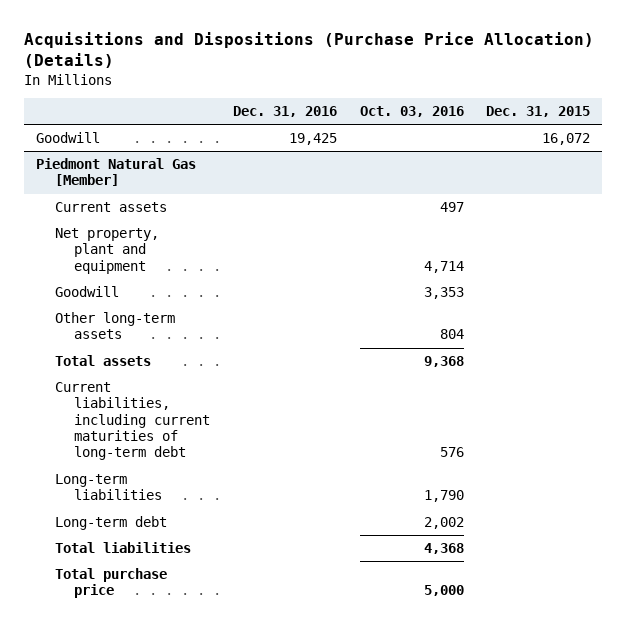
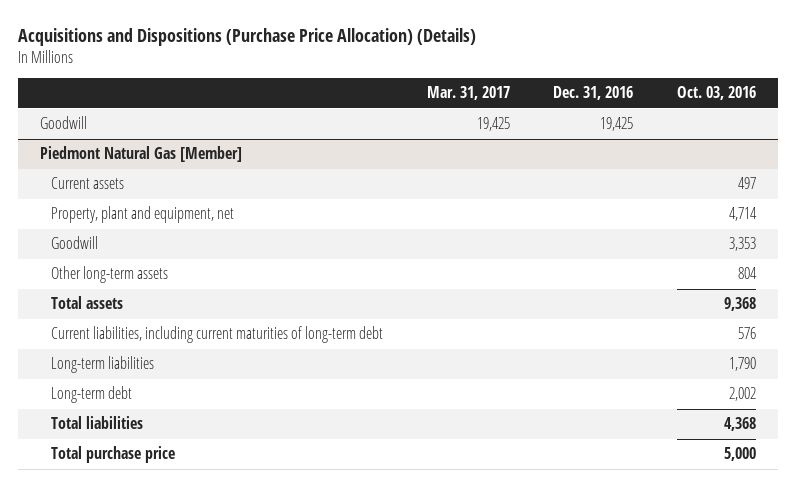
[486,106,591,118] Dec. 31, 2015 -> none
none -> [426,86,510,101] Mar. 31, 2017
[54,228,159,274] Net property, plant and equipment -> [51,206,235,224] Property, plant and equipment, net

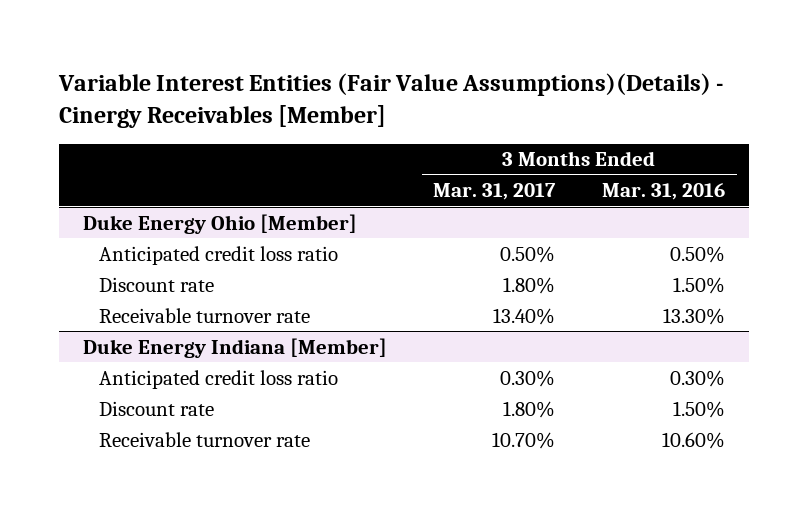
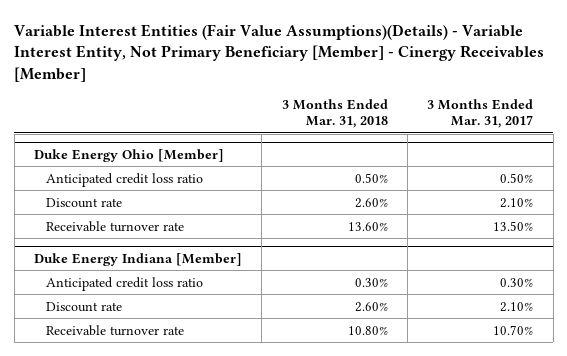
[58,73,724,129] Variable Interest Entities (Fair Value Assumptions)(Details) - Cinergy Receivables [Member] -> [14,23,545,82] Variable Interest Entities (Fair Value Assumptions)(Details) - Variable Interest Entity, Not Primary Beneficiary [Member] - Cinergy Receivables [Member]
[602,183,726,201] Mar. 31, 2016 -> none
none -> [281,99,388,129] 3 Months Ended Mar. 31, 2018
[503,276,556,294] 1.80% -> [500,197,534,208] 2.10%
[493,307,556,325] 13.40% -> [493,220,534,231] 13.50%
[503,400,556,418] 1.80% -> [500,301,534,312] 2.10%

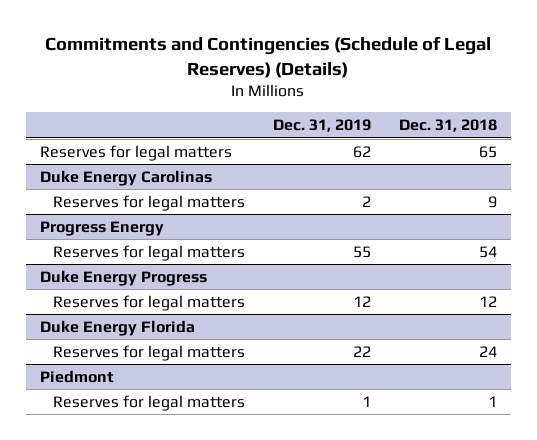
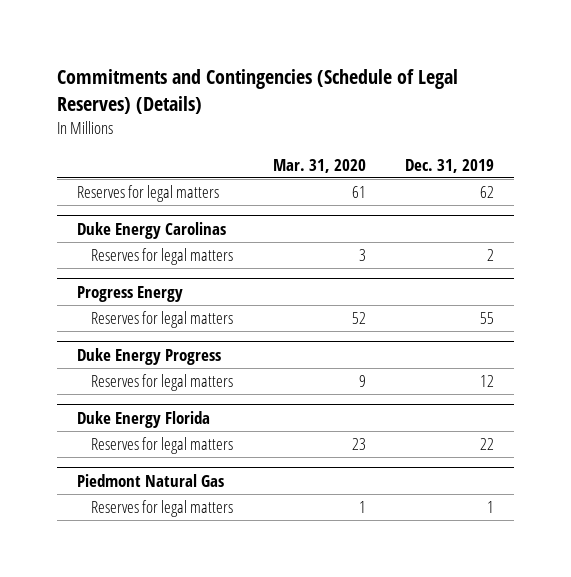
[399,119,498,133] Dec. 31, 2018 -> none
none -> [272,158,366,173] Mar. 31, 2020
[39,369,114,383] Piedmont -> [77,473,225,487] Piedmont Natural Gas

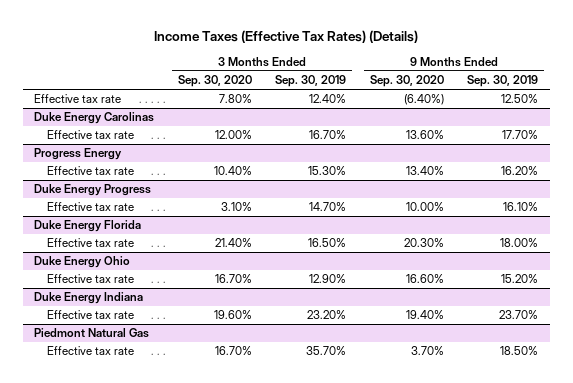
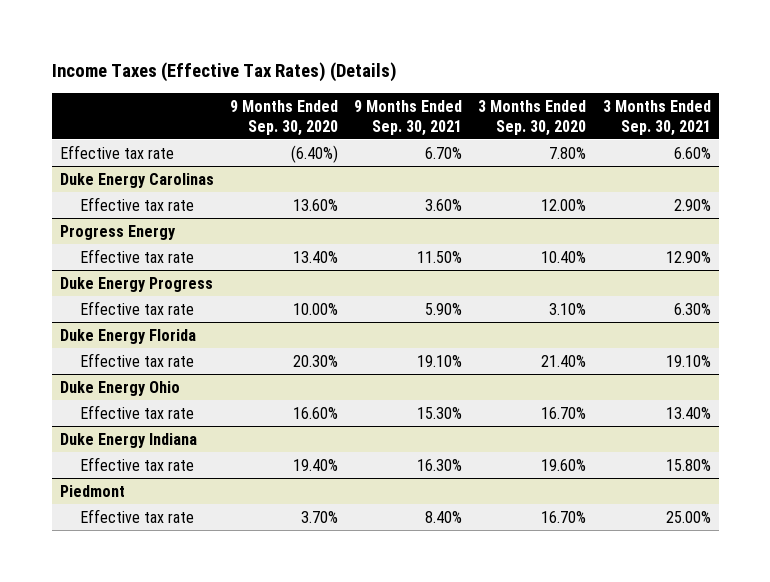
[275,75,347,88] Sep. 30, 2019 -> none
[467,75,539,88] Sep. 30, 2019 -> none
none -> [354,99,463,136] 9 Months Ended Sep. 30, 2021
none -> [602,99,711,136] 3 Months Ended Sep. 30, 2021
[34,328,150,339] Piedmont Natural Gas -> [59,484,125,497] Piedmont

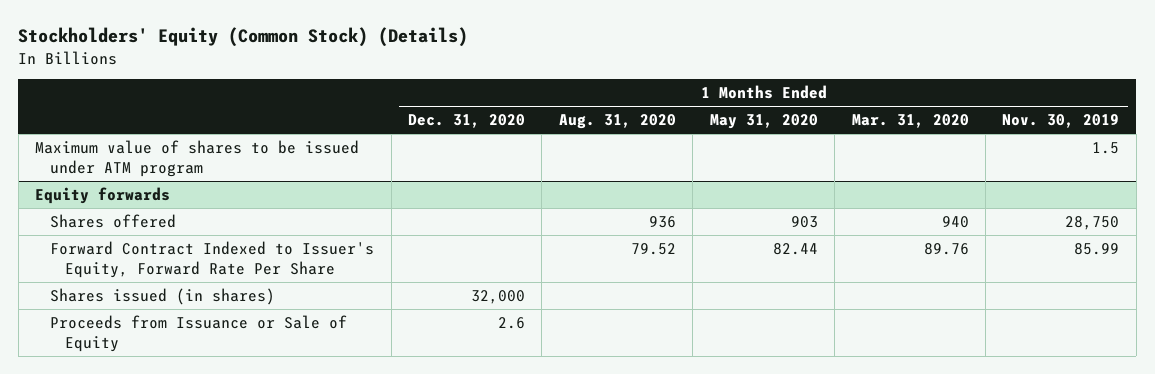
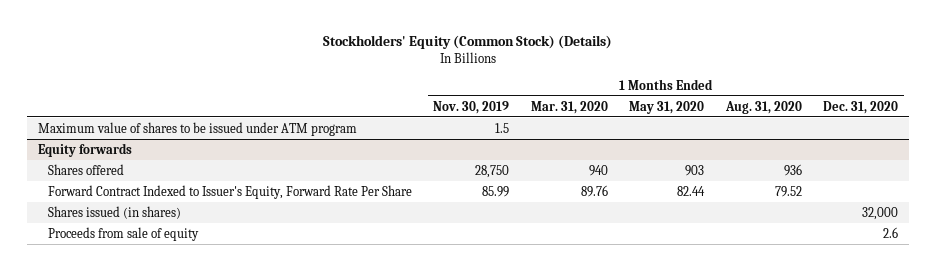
[50,315,348,352] Proceeds from Issuance or Sale of Equity -> [47,226,199,241] Proceeds from sale of equity

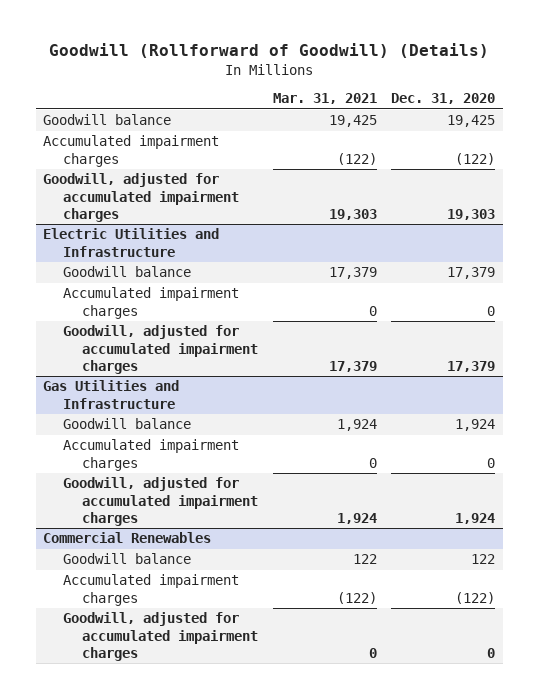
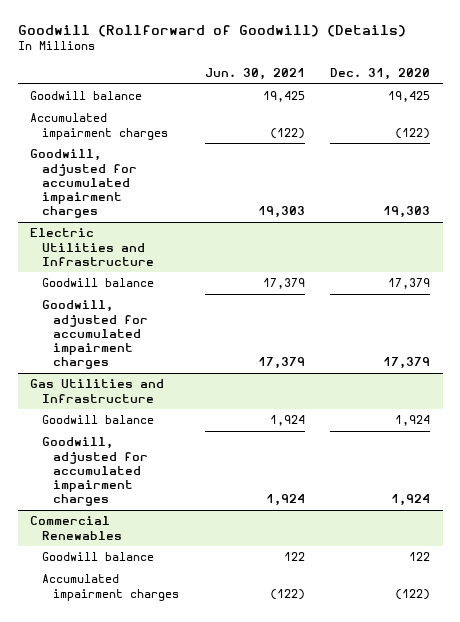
[272,93,377,105] Mar. 31, 2021 -> none
none -> [204,68,305,81] Jun. 30, 2021
[62,287,239,319] Accumulated impairment charges -> none
[62,439,239,471] Accumulated impairment charges -> none
[62,612,259,661] Goodwill, adjusted for accumulated impairment charges -> none

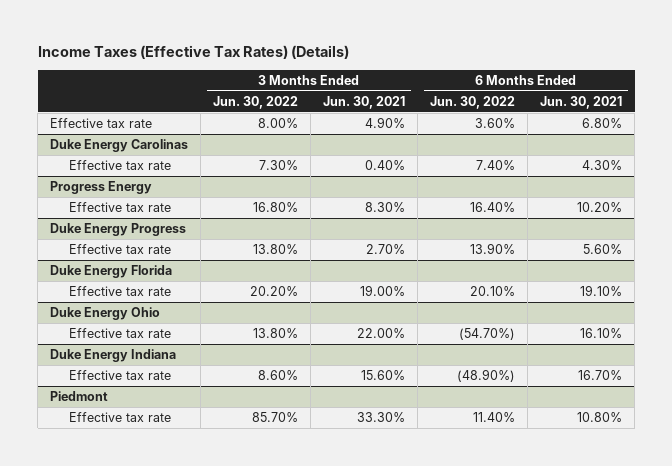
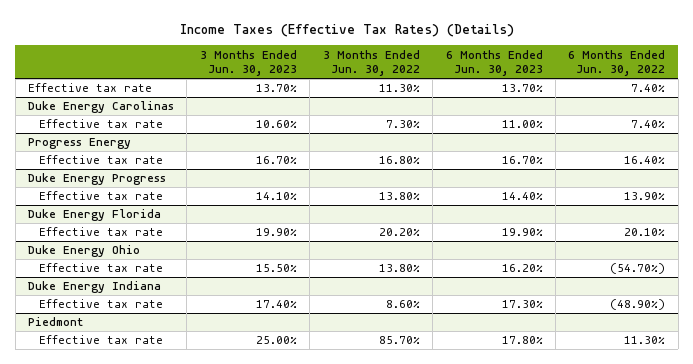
[323,95,406,109] Jun. 30, 2021 -> none
[540,95,623,109] Jun. 30, 2021 -> none
none -> [199,49,297,77] 3 Months Ended Jun. 30, 2023
none -> [445,49,543,77] 6 Months Ended Jun. 30, 2023
[258,118,299,129] 8.00% -> [378,84,420,93] 11.30%
[475,118,516,129] 3.60% -> [631,84,666,93] 7.40%
[473,412,516,423] 11.40% -> [624,336,666,345] 11.30%

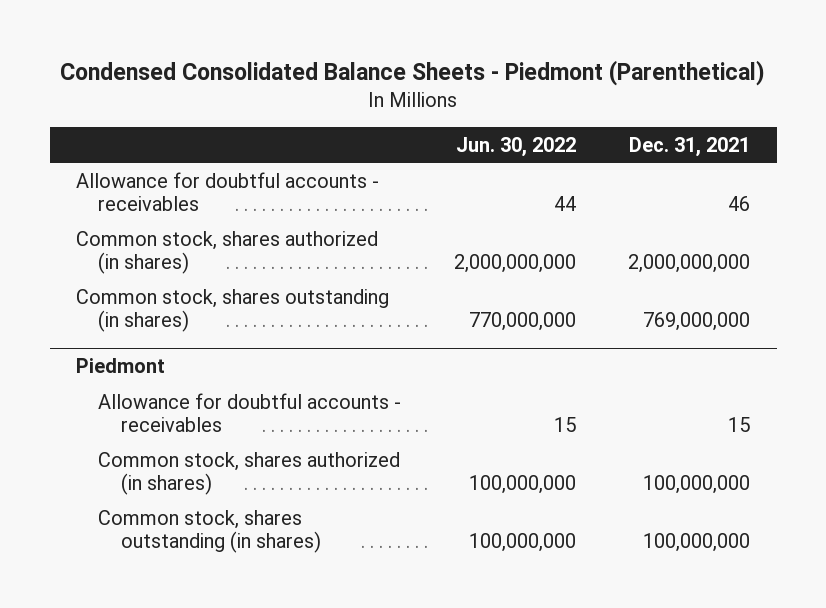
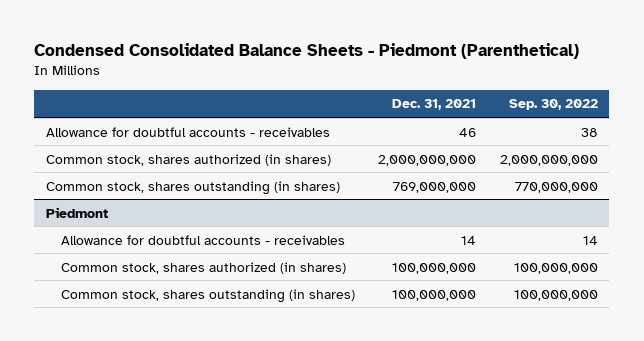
[455,136,576,157] Jun. 30, 2022 -> none
none -> [508,99,598,111] Sep. 30, 2022
[728,416,751,432] 15 -> [461,235,477,245] 14

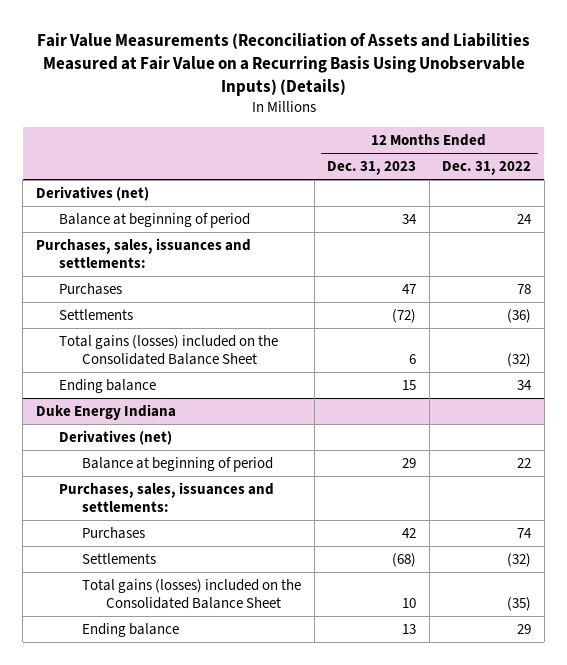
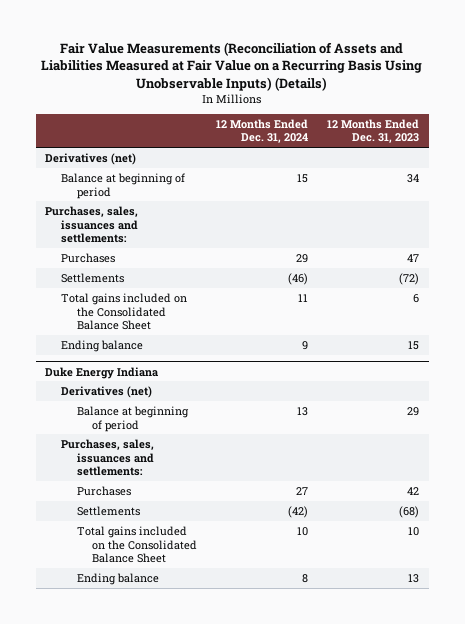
[442,161,532,176] Dec. 31, 2022 -> none
none -> [216,118,309,144] 12 Months Ended Dec. 31, 2024
[59,334,279,366] Total gains (losses) included on the Consolidated Balance Sheet -> [61,292,188,331] Total gains included on the Consolidated Balance Sheet
[82,578,302,610] Total gains (losses) included on the Consolidated Balance Sheet -> [76,525,198,564] Total gains included on the Consolidated Balance Sheet

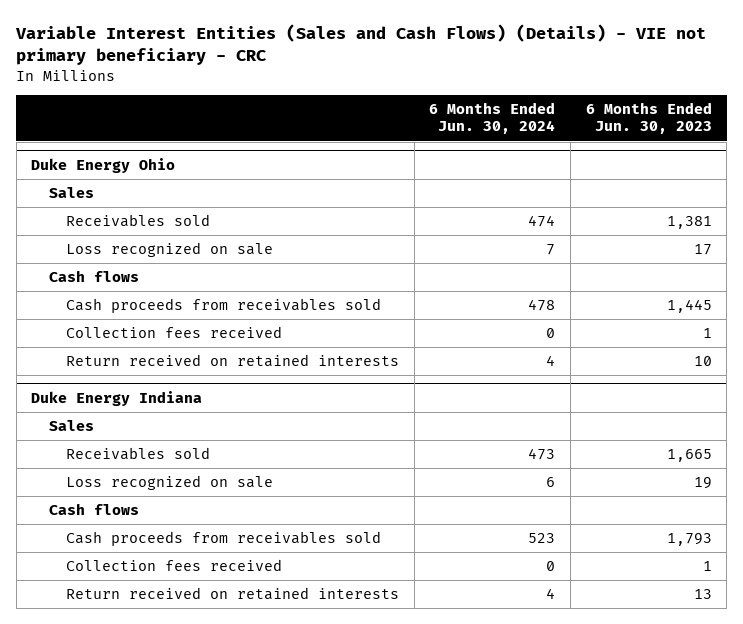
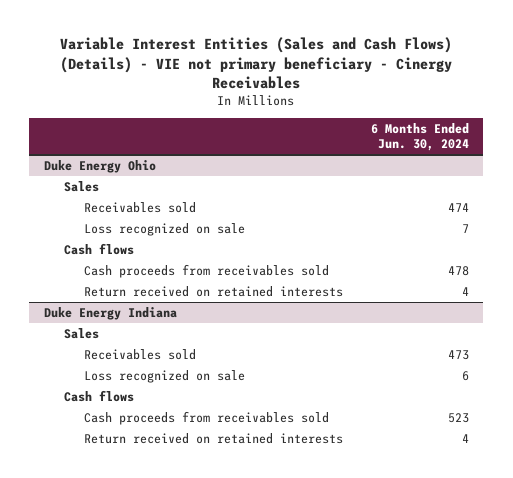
[15,23,707,66] Variable Interest Entities (Sales and Cash Flows) (Details) - VIE not primary beneficiary - CRC -> [60,37,453,90] Variable Interest Entities (Sales and Cash Flows) (Details) - VIE not primary beneficiary - Cinergy Receivables
[585,102,712,135] 6 Months Ended Jun. 30, 2023 -> none
[65,326,282,339] Collection fees received -> none
[65,559,282,572] Collection fees received -> none

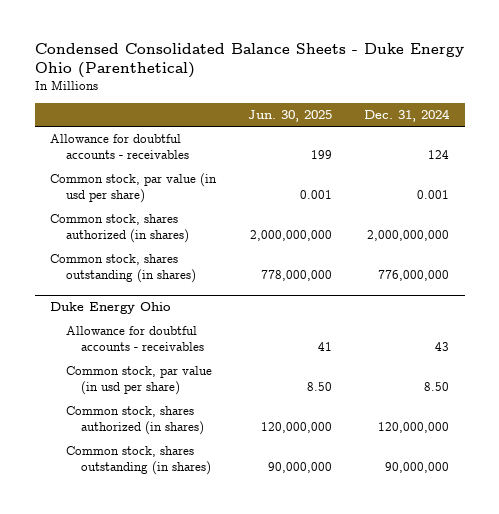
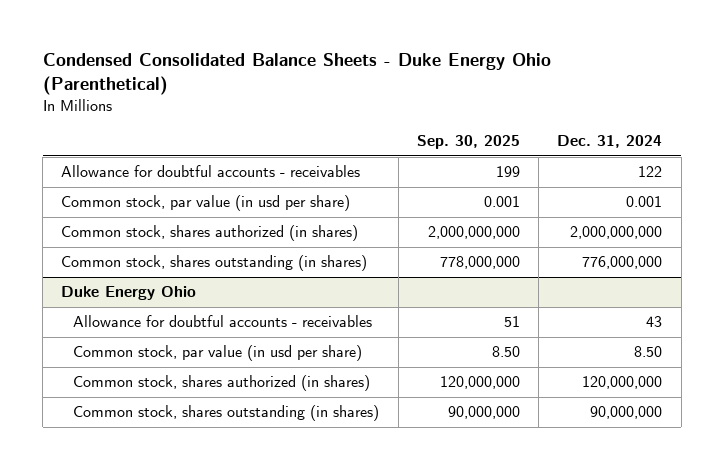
[248,109,333,122] Jun. 30, 2025 -> none
none -> [416,135,520,150] Sep. 30, 2025
[427,150,449,160] 124 -> [638,166,663,178] 122

